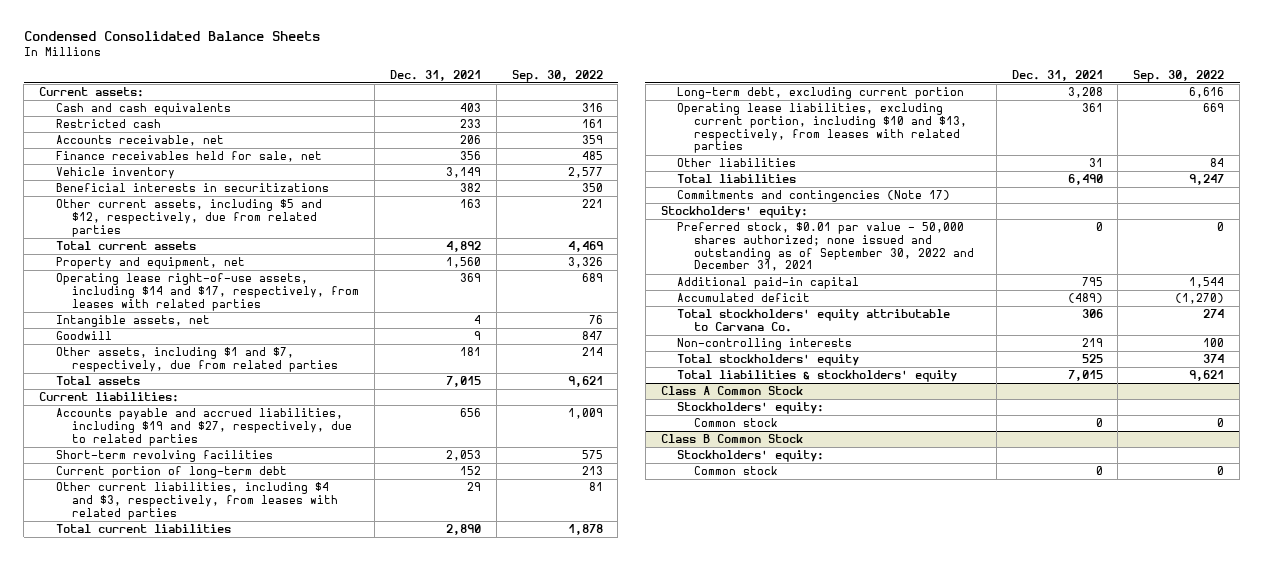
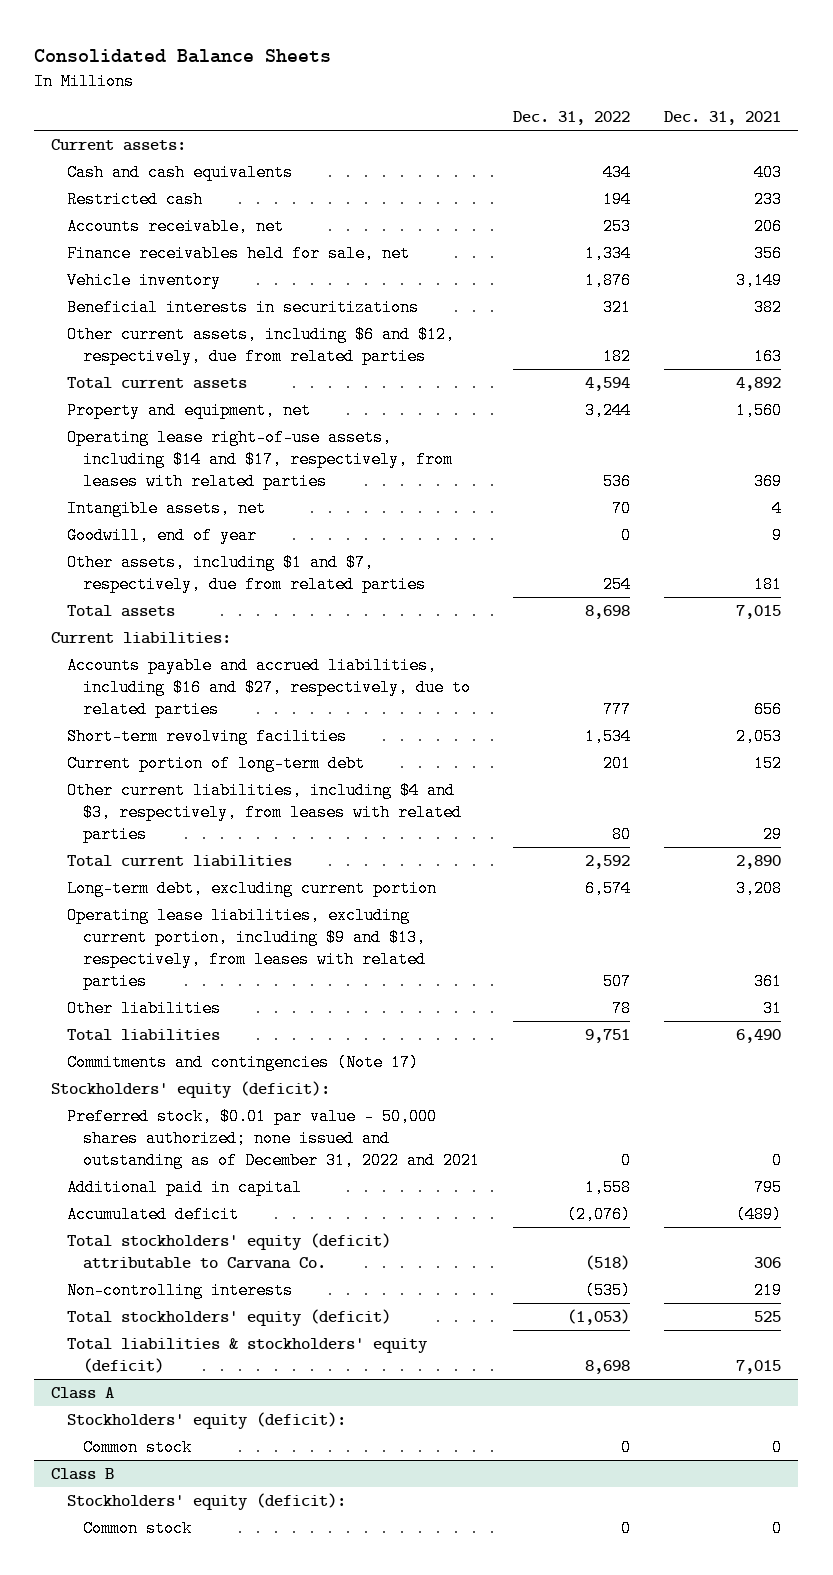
[23,30,320,41] Condensed Consolidated Balance Sheets -> [34,48,332,63] Consolidated Balance Sheets
[511,69,603,82] Sep. 30, 2022 -> none
none -> [513,111,631,126] Dec. 31, 2022
[55,199,322,237] Other current assets, including $5 and $12, respectively, due from related parties -> [67,325,456,365] Other current assets, including $6 and $12, respectively, due from related parties
[55,331,112,341] Goodwill -> [67,526,258,544] Goodwill, end of year
[55,408,353,446] Accounts payable and accrued liabilities, including $19 and $27, respectively, due to related parties -> [67,656,472,718] Accounts payable and accrued liabilities, including $16 and $27, respectively, due to related parties
[677,103,967,154] Operating lease liabilities, excluding current portion, including $10 and $13, respectively, from leases with related parties -> [67,906,427,990] Operating lease liabilities, excluding current portion, including $9 and $13, respectively, from leases with related parties
[660,206,808,219] Stockholders' equity: -> [51,1080,331,1098] Stockholders' equity (deficit):
[677,222,974,272] Preferred stock, $0.01 par value - 50,000 shares authorized; none issued and outstanding as of September 30, 2022 and December 31, 2021 -> [67,1107,481,1169] Preferred stock, $0.01 par value - 50,000 shares authorized; none issued and outstanding as of December 31, 2022 and 2021
[677,277,860,290] Additional paid-in capital -> [67,1178,303,1196] Additional paid in capital
[677,309,951,333] Total stockholders' equity attributable to Carvana Co. -> [67,1232,392,1269] Total stockholders' equity (deficit) attributable to Carvana Co.
[677,354,860,367] Total stockholders' equity -> [67,1308,392,1326] Total stockholders' equity (deficit)
[677,370,958,383] Total liabilities & stockholders' equity -> [67,1337,429,1373] Total liabilities & stockholders' equity (deficit)
[660,386,803,396] Class A Common Stock -> [51,1386,115,1399] Class A
[677,402,825,415] Stockholders' equity: -> [67,1411,347,1429] Stockholders' equity (deficit):
[660,434,803,444] Class B Common Stock -> [51,1467,115,1480] Class B
[677,450,825,463] Stockholders' equity: -> [67,1492,347,1510] Stockholders' equity (deficit):

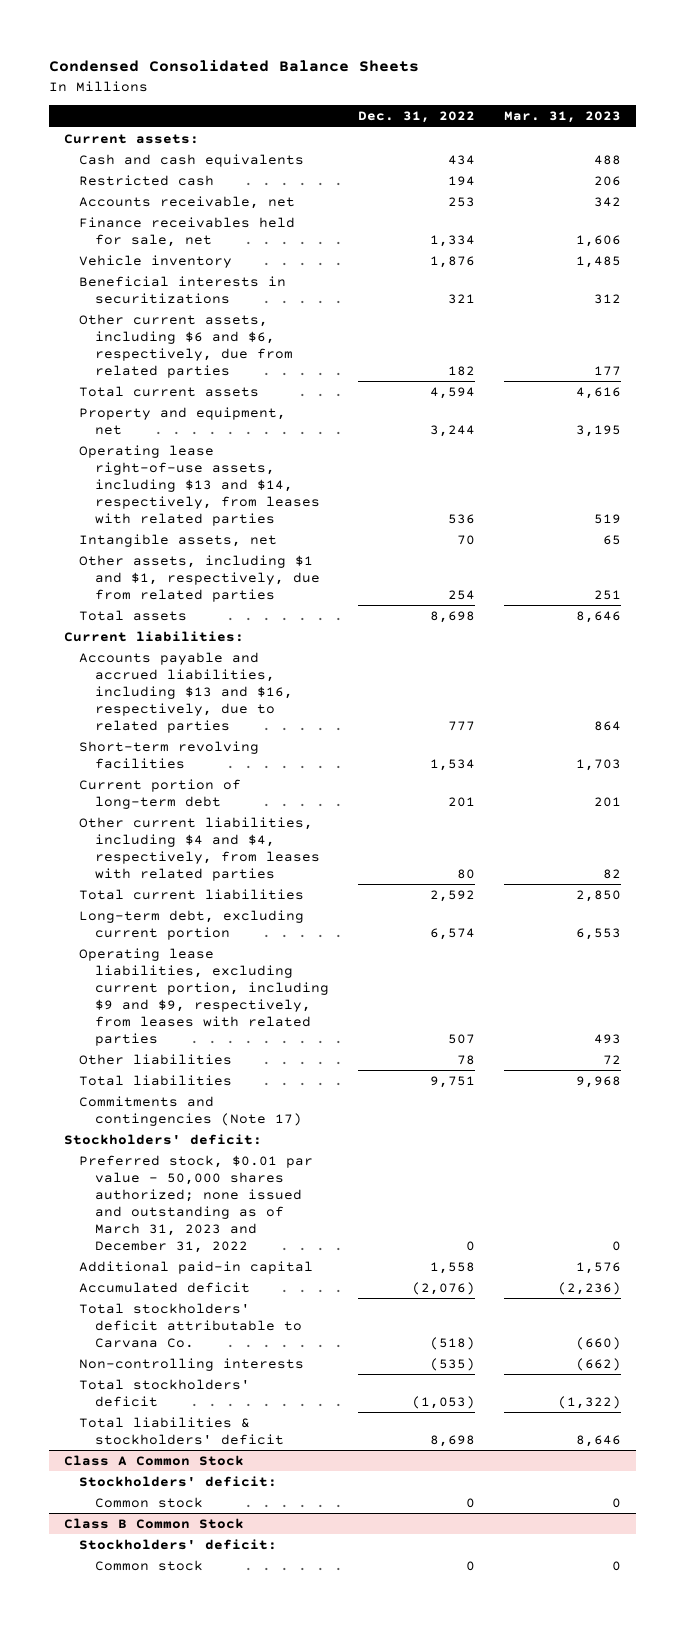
[34,48,332,63] Consolidated Balance Sheets -> [49,60,420,73] Condensed Consolidated Balance Sheets
[664,111,782,126] Dec. 31, 2021 -> none
none -> [504,111,622,124] Mar. 31, 2023
[67,325,456,365] Other current assets, including $6 and $12, respectively, due from related parties -> [79,313,293,378] Other current assets, including $6 and $6, respectively, due from related parties
[67,428,454,490] Operating lease right-of-use assets, including $14 and $17, respectively, from leases with related parties -> [79,444,320,526] Operating lease right-of-use assets, including $13 and $14, respectively, from leases with related parties
[67,526,258,544] Goodwill, end of year -> none
[67,553,427,593] Other assets, including $1 and $7, respectively, due from related parties -> [79,554,320,602] Other assets, including $1 and $1, respectively, due from related parties
[67,656,472,718] Accounts payable and accrued liabilities, including $16 and $27, respectively, due to related parties -> [79,651,293,733] Accounts payable and accrued liabilities, including $13 and $16, respectively, due to related parties
[67,781,463,843] Other current liabilities, including $4 and $3, respectively, from leases with related parties -> [79,816,320,881] Other current liabilities, including $4 and $4, respectively, from leases with related parties
[67,906,427,990] Operating lease liabilities, excluding current portion, including $9 and $13, respectively, from leases with related parties -> [79,947,329,1046] Operating lease liabilities, excluding current portion, including $9 and $9, respectively, from leases with related parties
[51,1080,331,1098] Stockholders' equity (deficit): -> [63,1133,262,1145] Stockholders' deficit:
[67,1107,481,1169] Preferred stock, $0.01 par value - 50,000 shares authorized; none issued and outstanding as of December 31, 2022 and 2021 -> [79,1154,314,1253] Preferred stock, $0.01 par value - 50,000 shares authorized; none issued and outstanding as of March 31, 2023 and December 31, 2022
[67,1178,303,1196] Additional paid in capital -> [79,1260,314,1274] Additional paid-in capital
[67,1232,392,1269] Total stockholders' equity (deficit) attributable to Carvana Co. -> [79,1302,302,1348] Total stockholders' deficit attributable to Carvana Co.
[67,1308,392,1326] Total stockholders' equity (deficit) -> [79,1378,251,1407] Total stockholders' deficit
[67,1337,429,1373] Total liabilities & stockholders' equity (deficit) -> [79,1416,284,1445] Total liabilities & stockholders' deficit
[51,1386,115,1399] Class A -> [63,1454,244,1466] Class A Common Stock
[67,1411,347,1429] Stockholders' equity (deficit): -> [79,1475,278,1487] Stockholders' deficit:
[51,1467,115,1480] Class B -> [63,1517,244,1529] Class B Common Stock
[67,1492,347,1510] Stockholders' equity (deficit): -> [79,1538,278,1550] Stockholders' deficit:

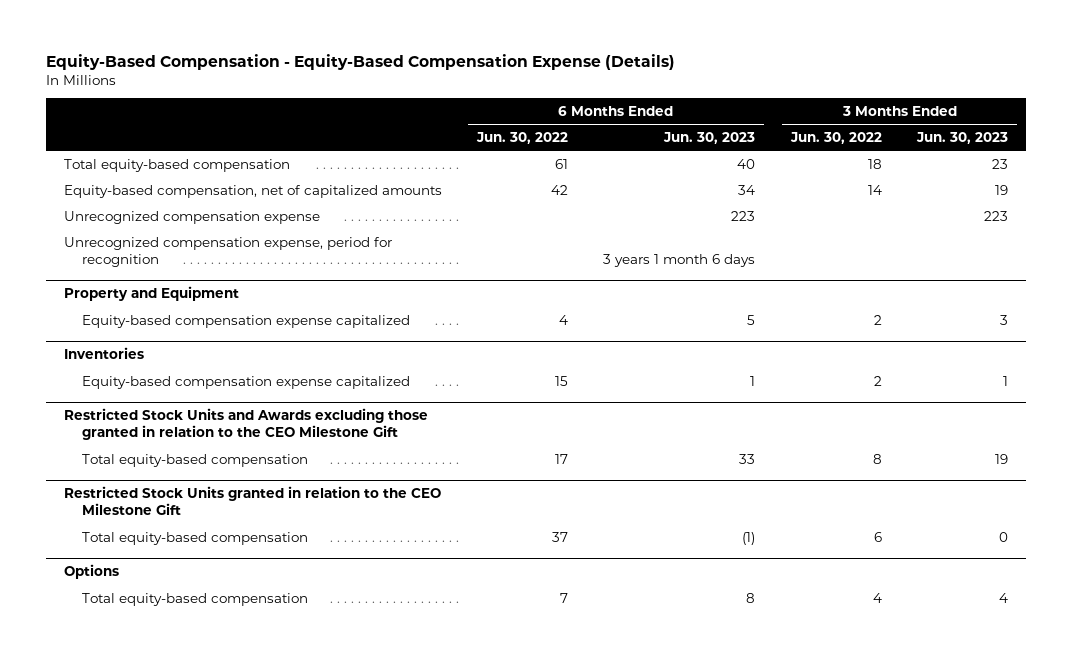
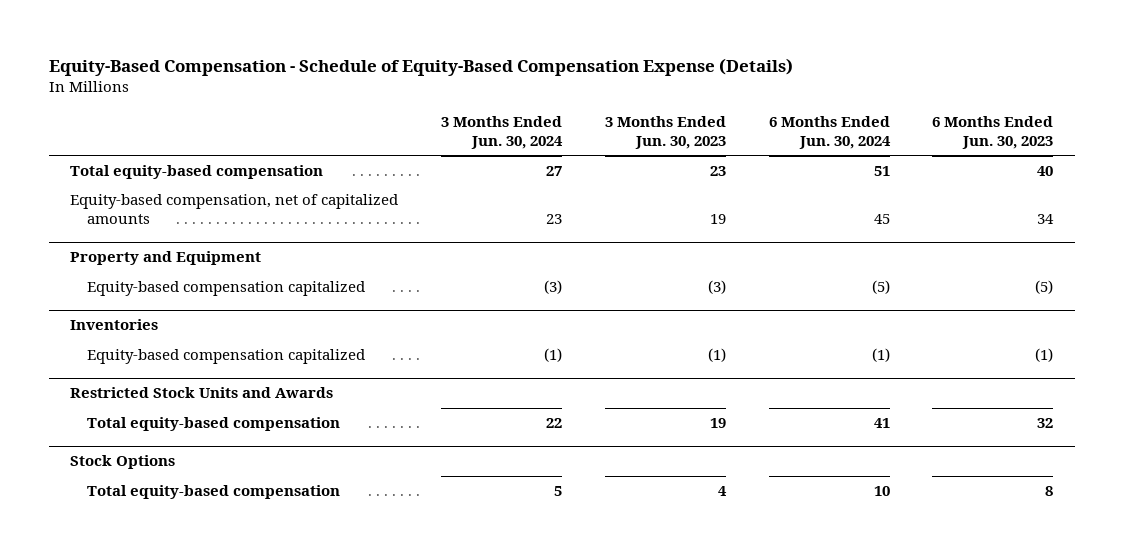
[45,53,675,70] Equity-Based Compensation - Equity-Based Compensation Expense (Details) -> [48,57,793,76] Equity-Based Compensation - Schedule of Equity-Based Compensation Expense (Details)
[476,131,569,144] Jun. 30, 2022 -> none
[789,131,882,144] Jun. 30, 2022 -> none
none -> [441,115,564,149] 3 Months Ended Jun. 30, 2024
none -> [768,115,891,149] 6 Months Ended Jun. 30, 2024
[63,210,320,224] Unrecognized compensation expense -> none
[63,236,392,267] Unrecognized compensation expense, period for recognition -> none
[82,314,411,328] Equity-based compensation expense capitalized -> [86,280,365,296] Equity-based compensation capitalized
[747,314,756,325] 5 -> [1035,279,1054,294] (5)
[1000,314,1009,325] 3 -> [707,279,726,294] (3)
[63,486,441,516] Restricted Stock Units granted in relation to the CEO Milestone Gift -> none
[82,531,309,545] Total equity-based compensation -> none
[82,375,411,389] Equity-based compensation expense capitalized -> [86,348,365,364] Equity-based compensation capitalized
[750,375,756,386] 1 -> [1035,347,1054,362] (1)
[1003,375,1009,386] 1 -> [707,347,726,362] (1)
[63,408,428,441] Restricted Stock Units and Awards excluding those granted in relation to the CEO Milestone Gift -> [70,387,334,399] Restricted Stock Units and Awards
[739,453,756,464] 33 -> [1037,417,1054,428] 32
[63,564,119,580] Options -> [70,455,176,470] Stock Options

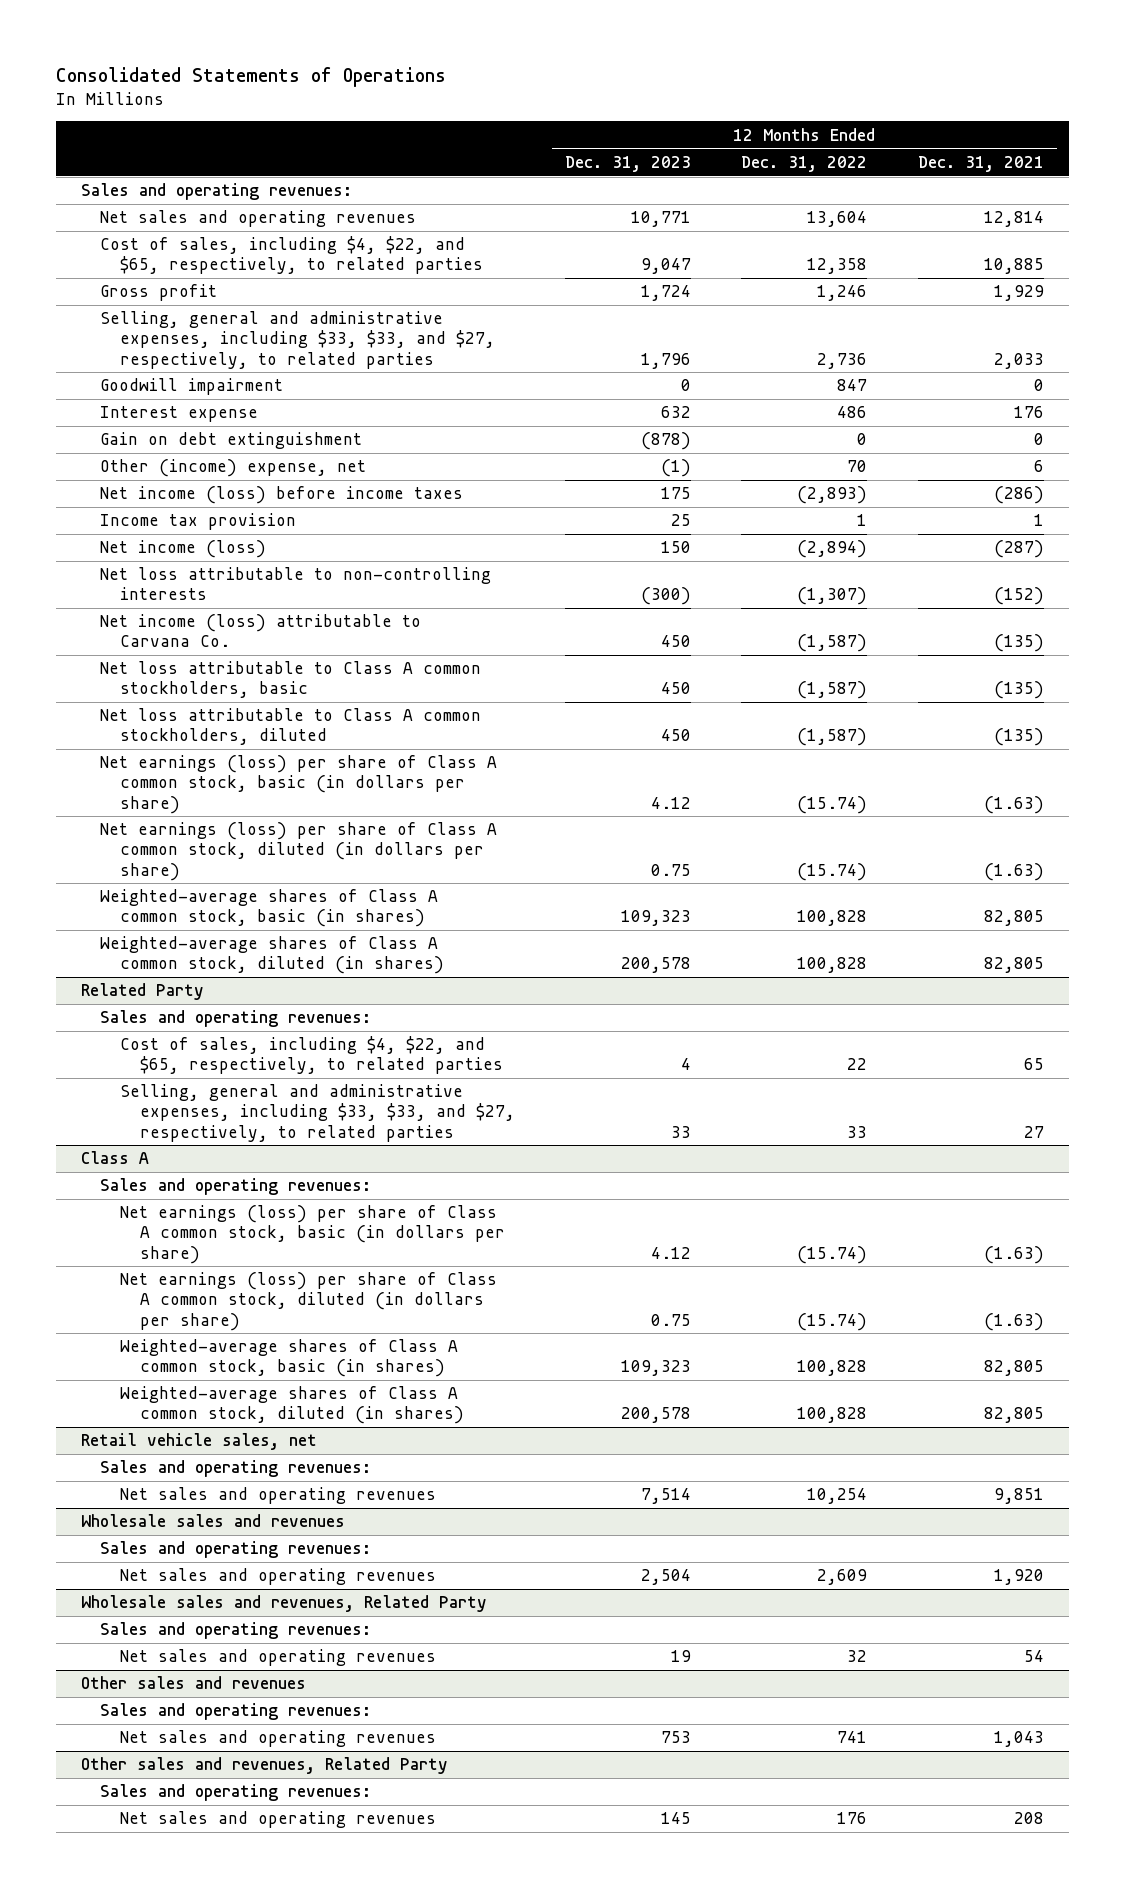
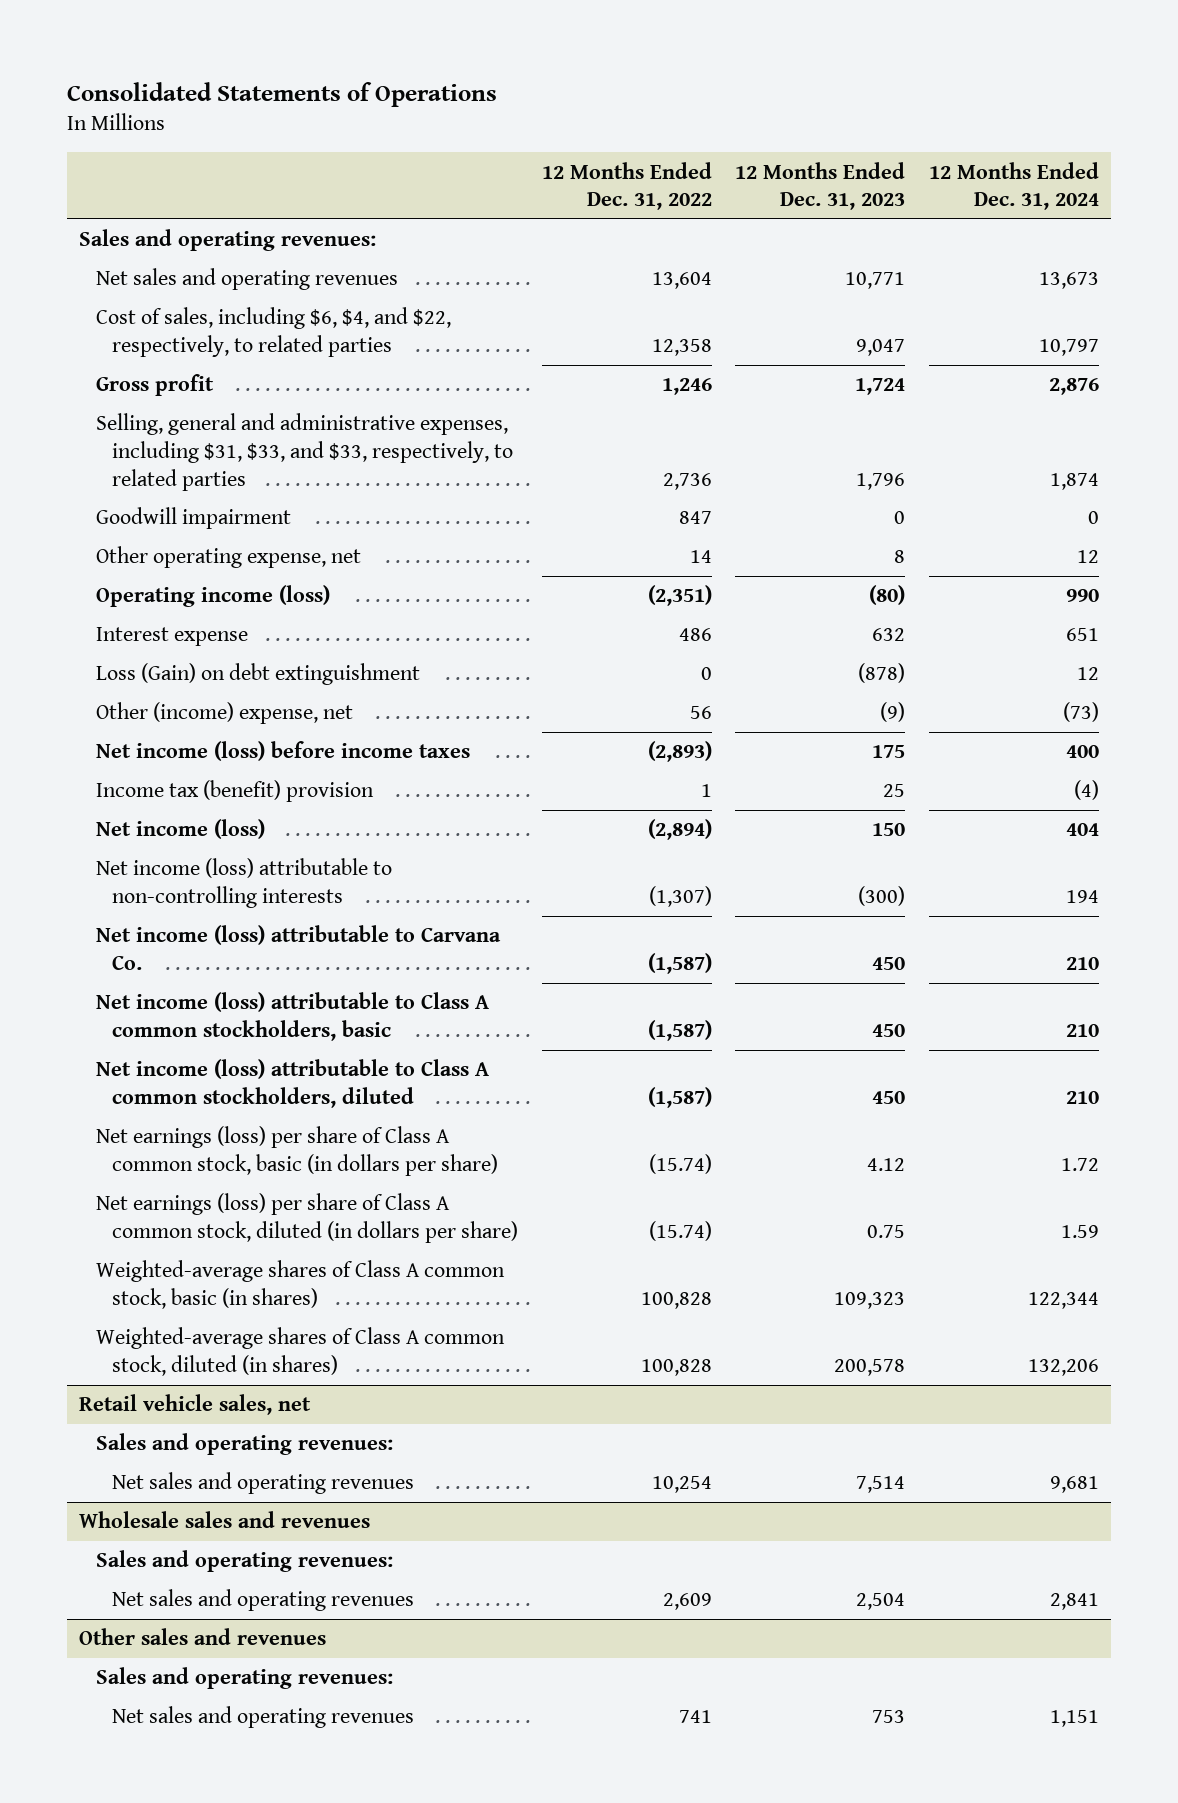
[917,155,1044,172] Dec. 31, 2021 -> none
none -> [928,161,1099,211] 12 Months Ended Dec. 31, 2024
[100,236,483,275] Cost of sales, including $4, $22, and $65, respectively, to related parties -> [95,307,451,357] Cost of sales, including $6, $4, and $22, respectively, to related parties
[100,311,495,369] Selling, general and administrative expenses, including $33, $33, and $27, respectively, to related parties -> [95,413,514,491] Selling, general and administrative expenses, including $31, $33, and $33, respectively, to related parties
none -> [95,546,361,569] Other operating expense, net
none -> [95,585,330,608] Operating income (loss)
[100,432,363,450] Gain on debt extinguishment -> [95,663,420,686] Loss (Gain) on debt extinguishment
[660,459,691,478] (1) -> [880,702,906,723] (9)
[847,460,868,473] 70 -> [689,706,712,720] 56
[100,513,297,531] Income tax provision -> [95,780,374,803] Income tax (benefit) provision
[100,567,492,601] Net loss attributable to non-controlling interests -> [95,858,392,908] Net income (loss) attributable to non-controlling interests
[100,755,498,814] Net earnings (loss) per share of Class A common stock, basic (in dollars per share) -> none
[100,822,498,881] Net earnings (loss) per share of Class A common stock, diluted (in dollars per share) -> none
[100,889,439,928] Weighted-average shares of Class A common stock, basic (in shares) -> none
[100,936,444,975] Weighted-average shares of Class A common stock, diluted (in shares) -> none
[80,983,204,1001] Related Party -> none
[100,1010,372,1028] Sales and operating revenues: -> none
[119,1036,503,1075] Cost of sales, including $4, $22, and $65, respectively, to related parties -> none
[119,1084,515,1142] Selling, general and administrative expenses, including $33, $33, and $27, respectively, to related parties -> none
[80,1151,149,1165] Class A -> none
[100,1178,372,1196] Sales and operating revenues: -> none
[100,661,482,699] Net loss attributable to Class A common stockholders, basic -> [95,992,489,1041] Net income (loss) attributable to Class A common stockholders, basic
[100,708,482,746] Net loss attributable to Class A common stockholders, diluted -> [95,1059,489,1108] Net income (loss) attributable to Class A common stockholders, diluted
[80,1595,487,1613] Wholesale sales and revenues, Related Party -> none
[100,1622,372,1640] Sales and operating revenues: -> none
[119,1649,436,1667] Net sales and operating revenues -> none
[80,1757,448,1775] Other sales and revenues, Related Party -> none
[100,1784,372,1802] Sales and operating revenues: -> none
[119,1811,436,1829] Net sales and operating revenues -> none

